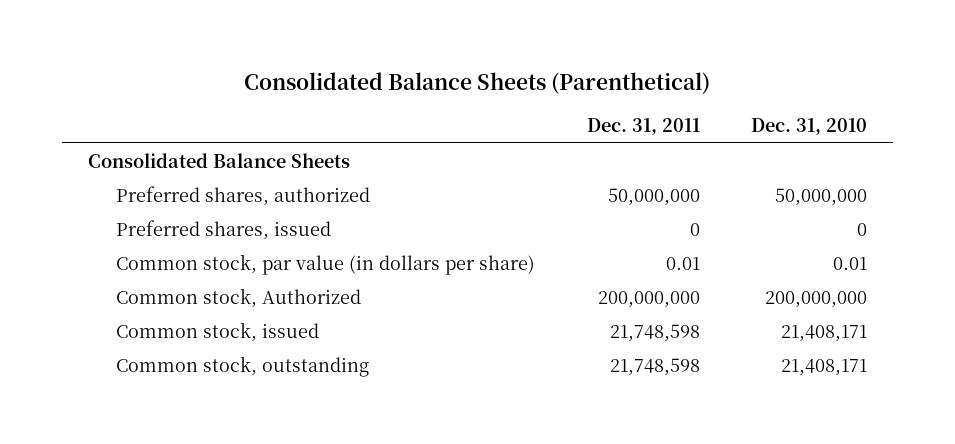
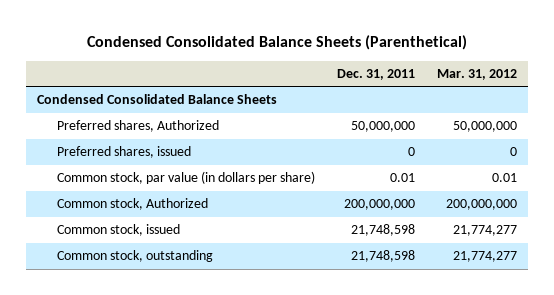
[244,72,711,95] Consolidated Balance Sheets (Parenthetical) -> [87,35,468,51] Condensed Consolidated Balance Sheets (Parenthetical)
[750,118,867,136] Dec. 31, 2010 -> none
none -> [436,69,517,81] Mar. 31, 2012
[87,152,350,168] Consolidated Balance Sheets -> [37,94,278,105] Condensed Consolidated Balance Sheets
[116,185,371,206] Preferred shares, authorized -> [57,120,220,133] Preferred shares, Authorized

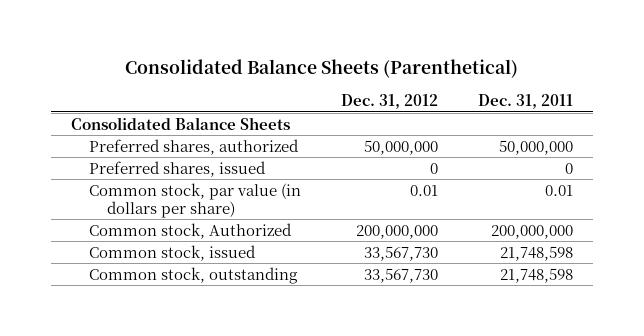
[87,35,468,51] Condensed Consolidated Balance Sheets (Parenthetical) -> [124,59,518,79] Consolidated Balance Sheets (Parenthetical)
[436,69,517,81] Mar. 31, 2012 -> none
none -> [340,94,438,110] Dec. 31, 2012
[37,94,278,105] Condensed Consolidated Balance Sheets -> [70,116,290,130] Consolidated Balance Sheets
[57,120,220,133] Preferred shares, Authorized -> [88,138,299,155] Preferred shares, authorized

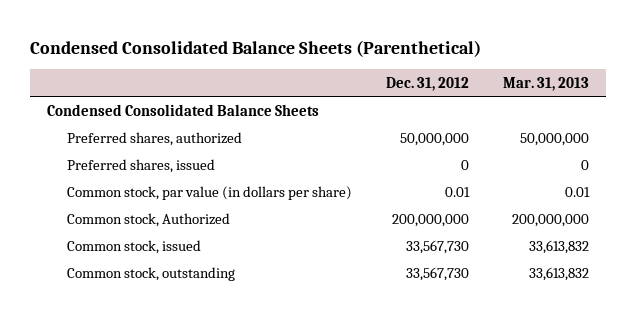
[124,59,518,79] Consolidated Balance Sheets (Parenthetical) -> [30,39,482,57] Condensed Consolidated Balance Sheets (Parenthetical)
[478,94,574,110] Dec. 31, 2011 -> none
none -> [503,76,590,91] Mar. 31, 2013
[70,116,290,130] Consolidated Balance Sheets -> [47,103,320,116] Condensed Consolidated Balance Sheets

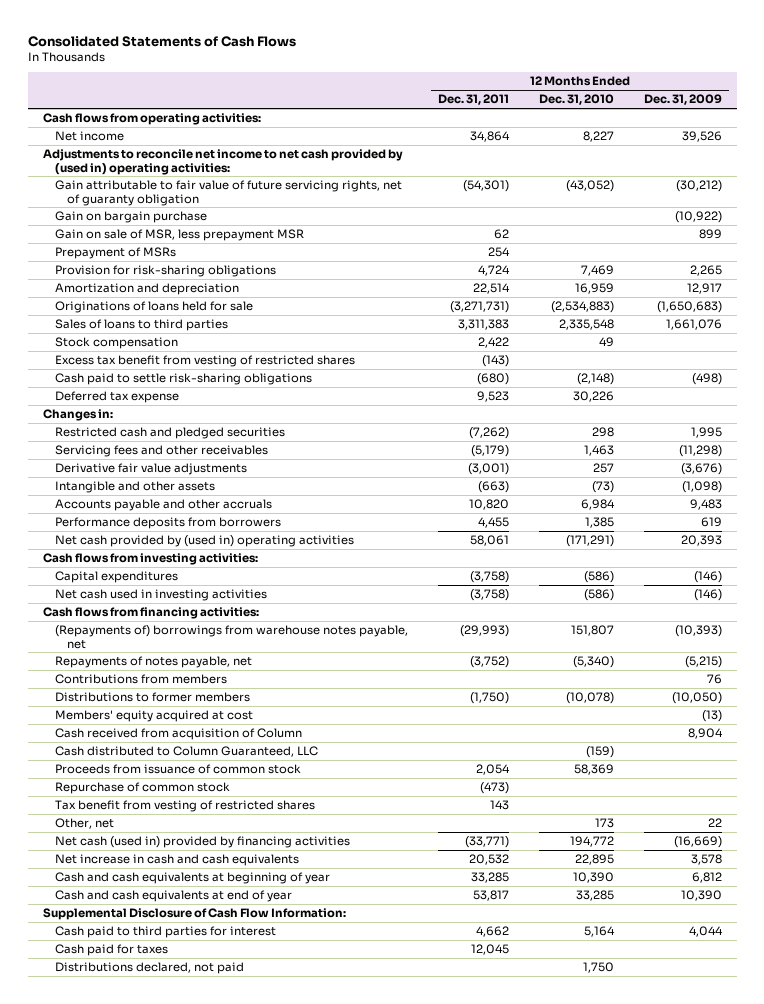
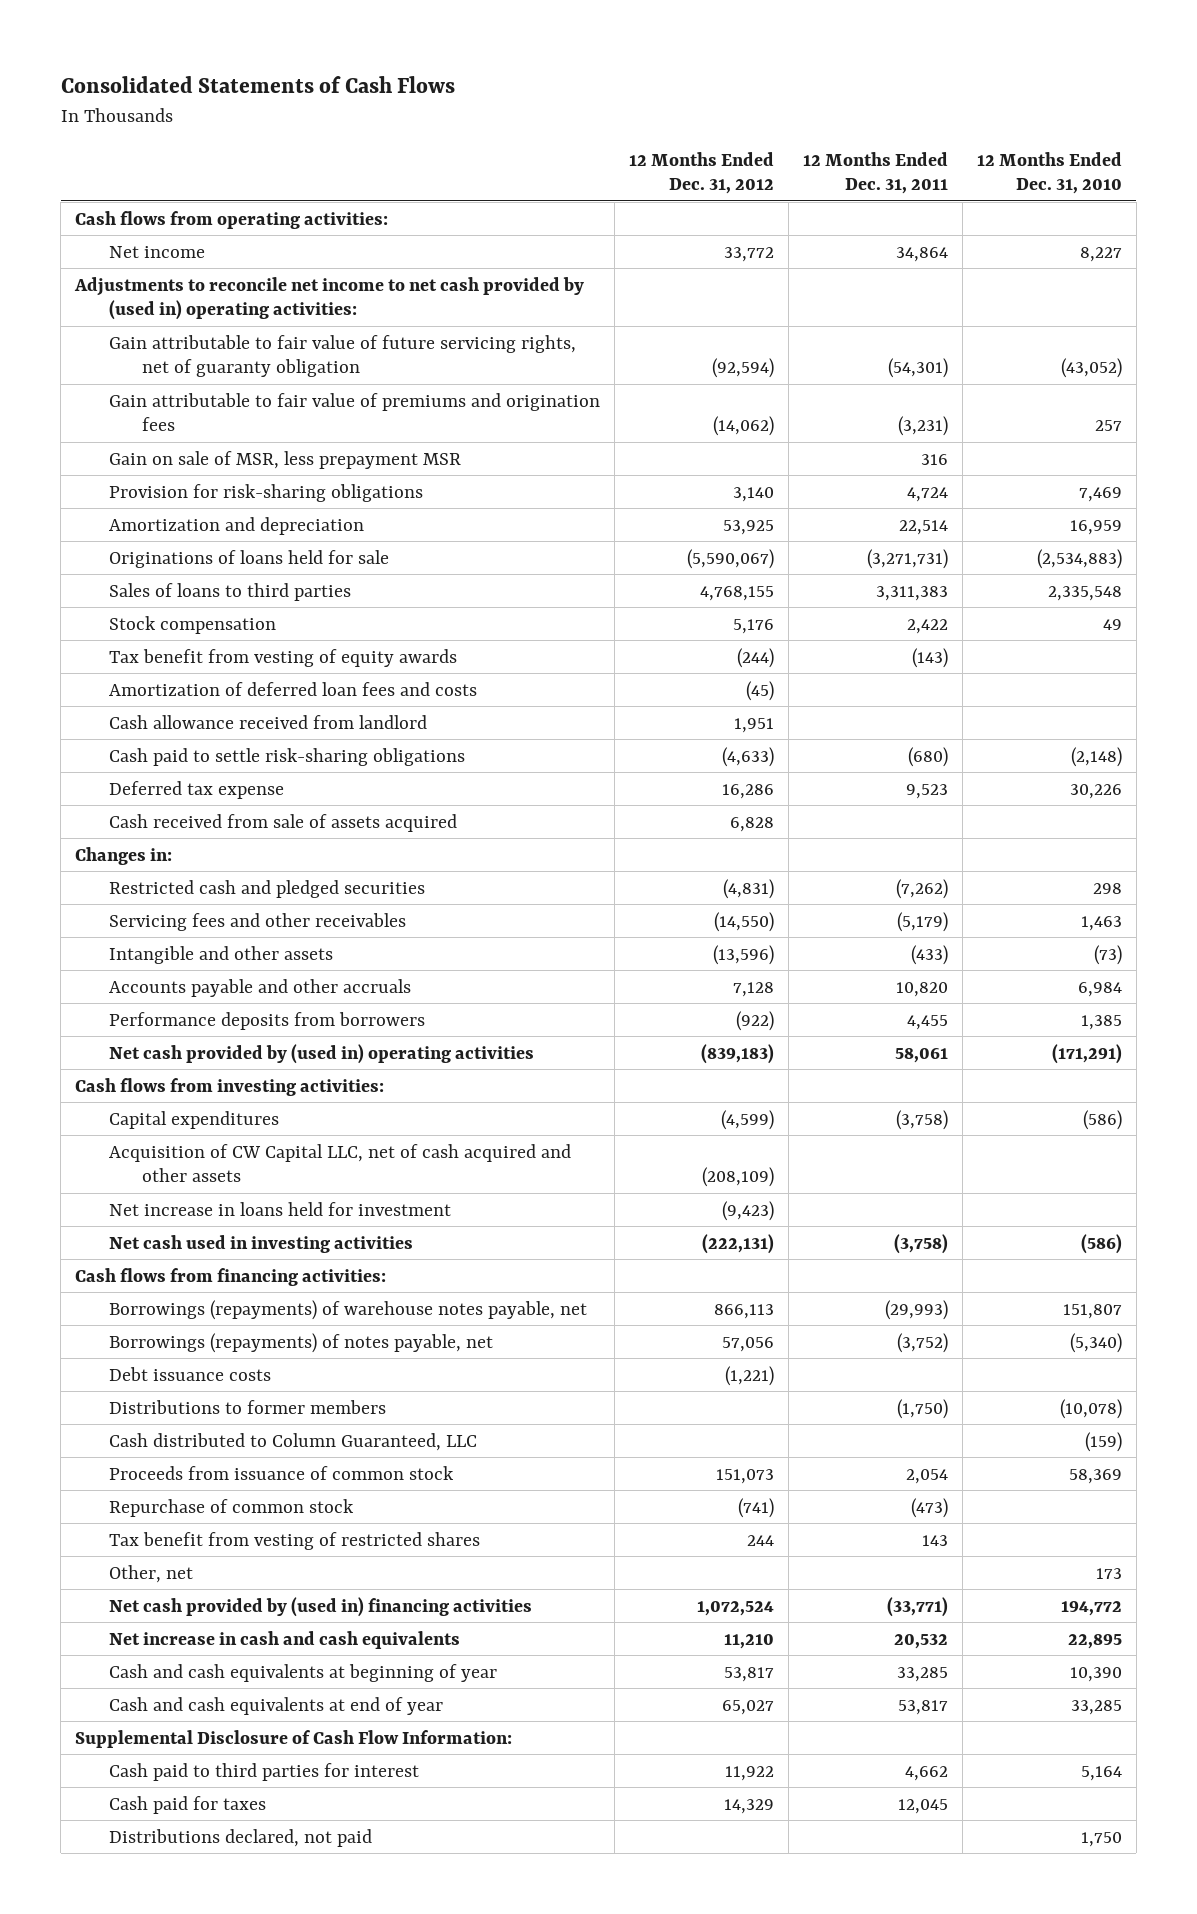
[643,94,722,106] Dec. 31, 2009 -> none
none -> [628,151,774,195] 12 Months Ended Dec. 31, 2012
[55,211,208,224] Gain on bargain purchase -> none
[55,247,177,260] Prepayment of MSRs -> none
none -> [108,392,600,432] Gain attributable to fair value of premiums and origination fees
[493,229,509,240] 62 -> [920,453,948,465] 316
[55,355,356,368] Excess tax benefit from vesting of restricted shares -> [108,648,457,667] Tax benefit from vesting of equity awards
none -> [108,681,477,696] Amortization of deferred loan fees and costs
none -> [108,714,427,729] Cash allowance received from landlord
none -> [108,813,457,832] Cash received from sale of assets acquired
[55,463,248,476] Derivative fair value adjustments -> none
[477,481,509,494] (663) -> [910,944,948,965] (433)
none -> [108,1143,571,1183] Acquisition of CW Capital LLC, net of cash acquired and other assets
none -> [108,1201,451,1216] Net increase in loans held for investment
[55,674,228,685] Contributions from members -> none
[55,625,409,649] (Repayments of) borrowings from warehouse notes payable, net -> [108,1299,587,1320] Borrowings (repayments) of warehouse notes payable, net
[55,656,253,669] Repayments of notes payable, net -> [108,1332,493,1353] Borrowings (repayments) of notes payable, net
none -> [108,1366,271,1381] Debt issuance costs
[55,710,254,723] Members' equity acquired at cost -> none
[55,728,303,741] Cash received from acquisition of Column -> none
[55,836,351,849] Net cash (used in) provided by financing activities -> [108,1596,532,1617] Net cash provided by (used in) financing activities

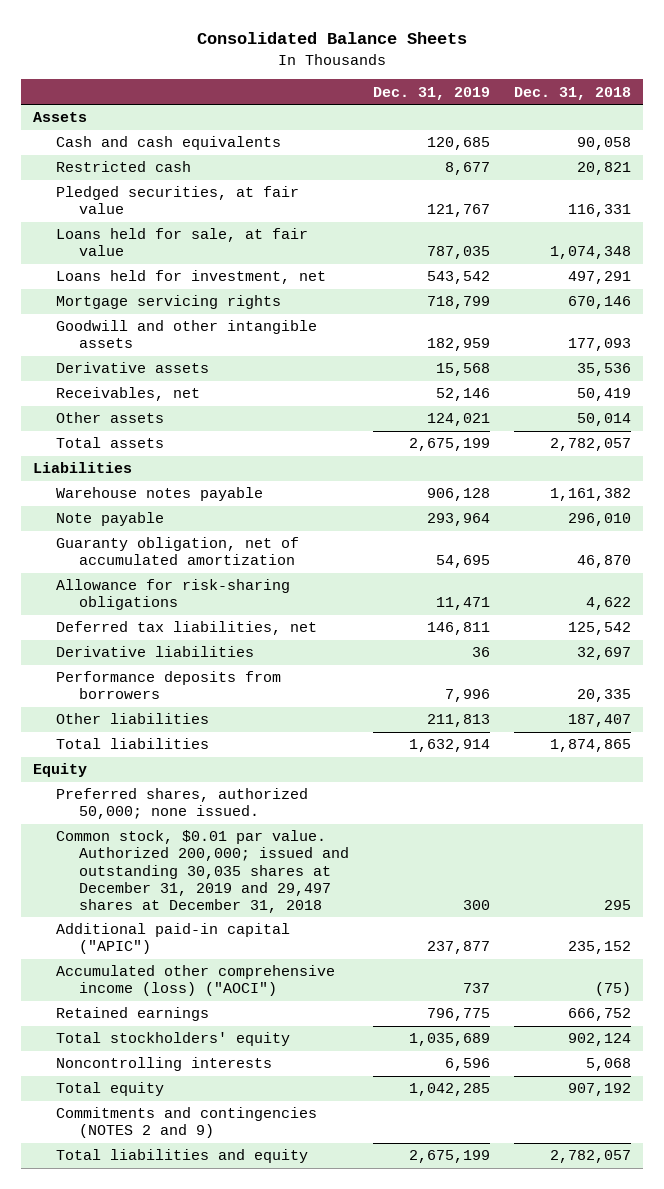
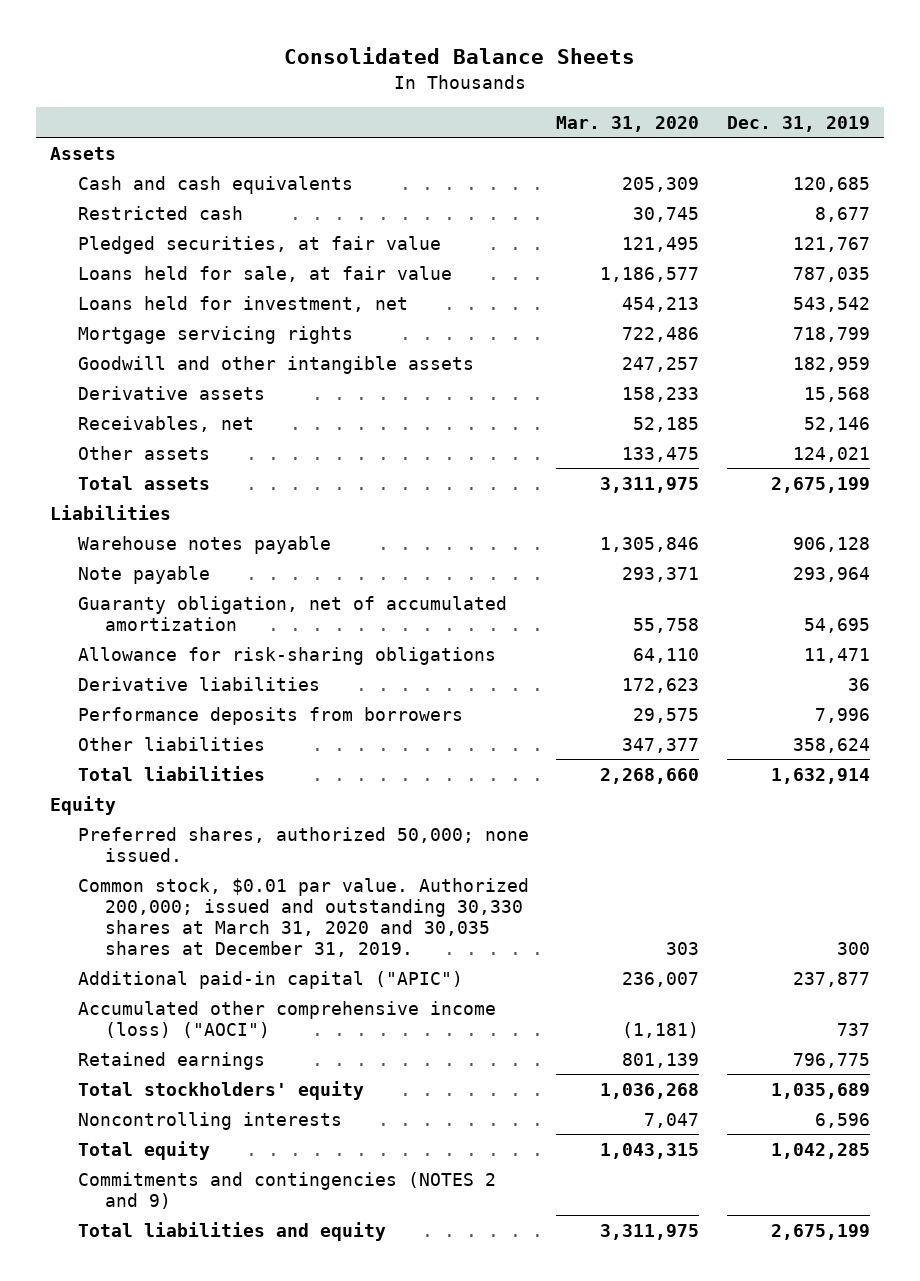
[513,86,631,100] Dec. 31, 2018 -> none
none -> [556,115,700,132] Mar. 31, 2020
[56,621,318,636] Deferred tax liabilities, net -> none
[426,714,490,728] 211,813 -> [793,737,871,753] 358,624
[56,830,349,913] Common stock, $0.01 par value. Authorized 200,000; issued and outstanding 30,035 shares at December 31, 2019 and 29,497 shares at December 31, 2018 -> [77,877,529,957] Common stock, $0.01 par value. Authorized 200,000; issued and outstanding 30,330 shares at March 31, 2020 and 30,035 shares at December 31, 2019.

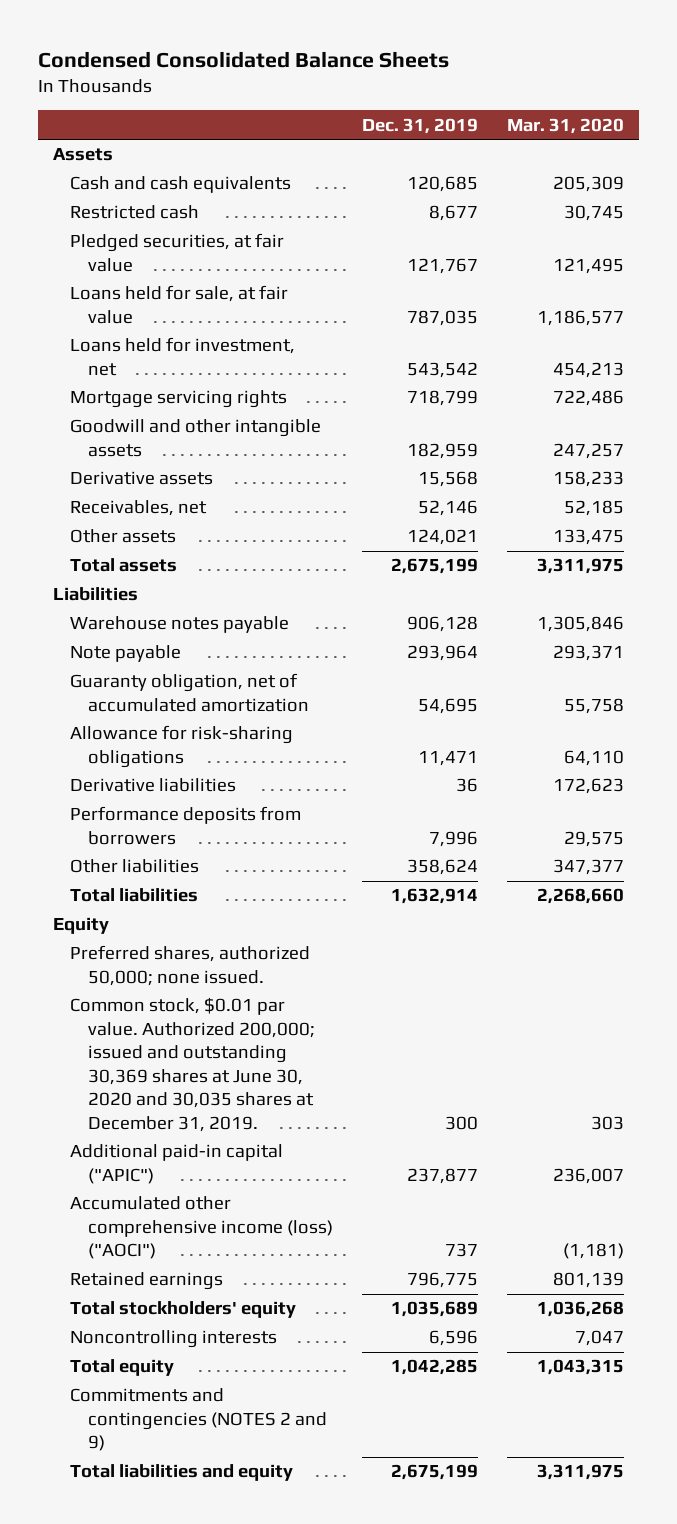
[284,47,636,65] Consolidated Balance Sheets -> [37,50,449,68] Condensed Consolidated Balance Sheets
[77,877,529,957] Common stock, $0.01 par value. Authorized 200,000; issued and outstanding 30,330 shares at March 31, 2020 and 30,035 shares at December 31, 2019. -> [70,997,315,1132] Common stock, $0.01 par value. Authorized 200,000; issued and outstanding 30,369 shares at June 30, 2020 and 30,035 shares at December 31, 2019.

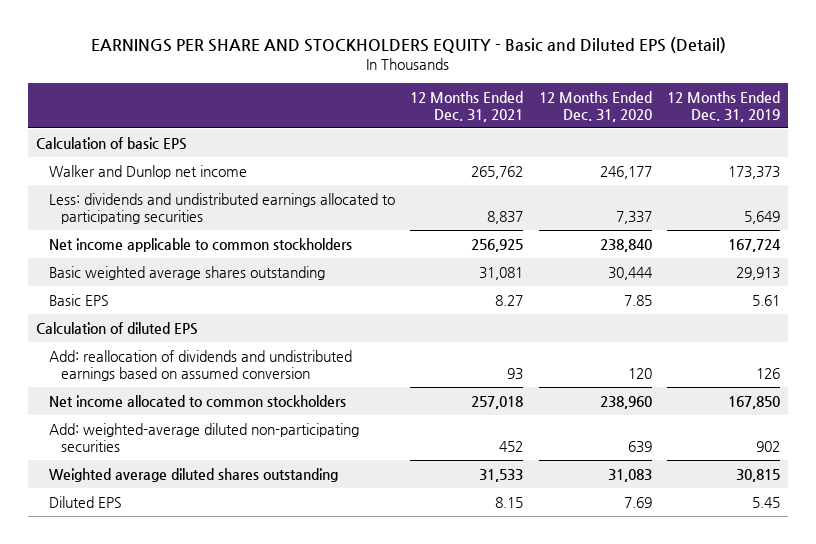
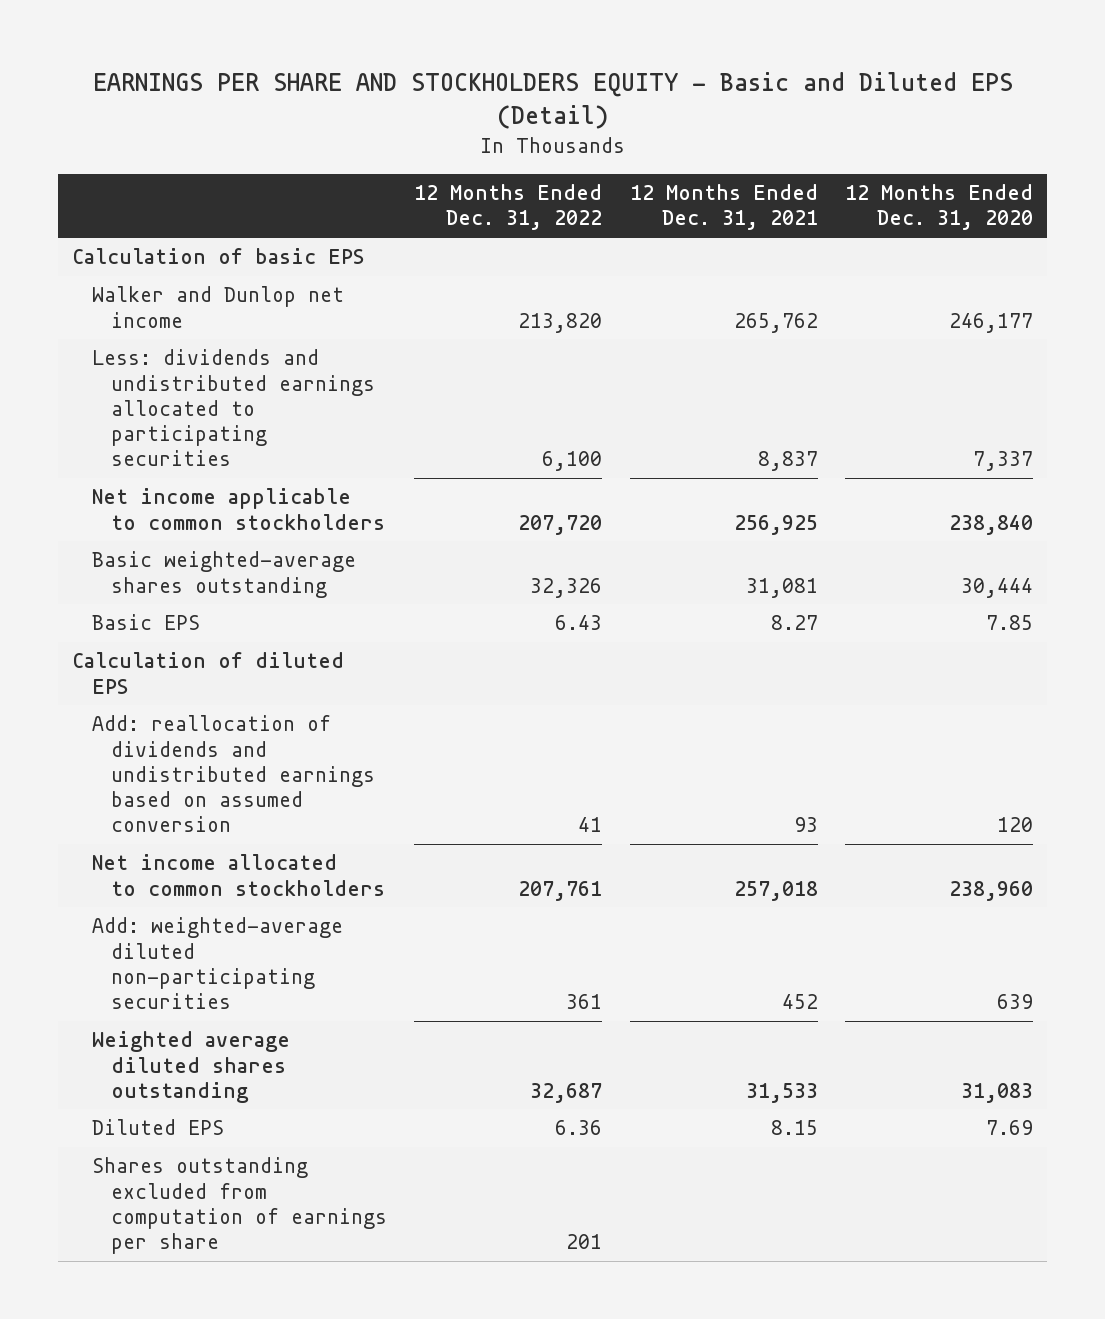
[666,90,780,122] 12 Months Ended Dec. 31, 2019 -> none
none -> [414,184,603,231] 12 Months Ended Dec. 31, 2022
[48,265,325,280] Basic weighted average shares outstanding -> [91,551,356,598] Basic weighted-average shares outstanding
none -> [91,1157,387,1254] Shares outstanding excluded from computation of earnings per share

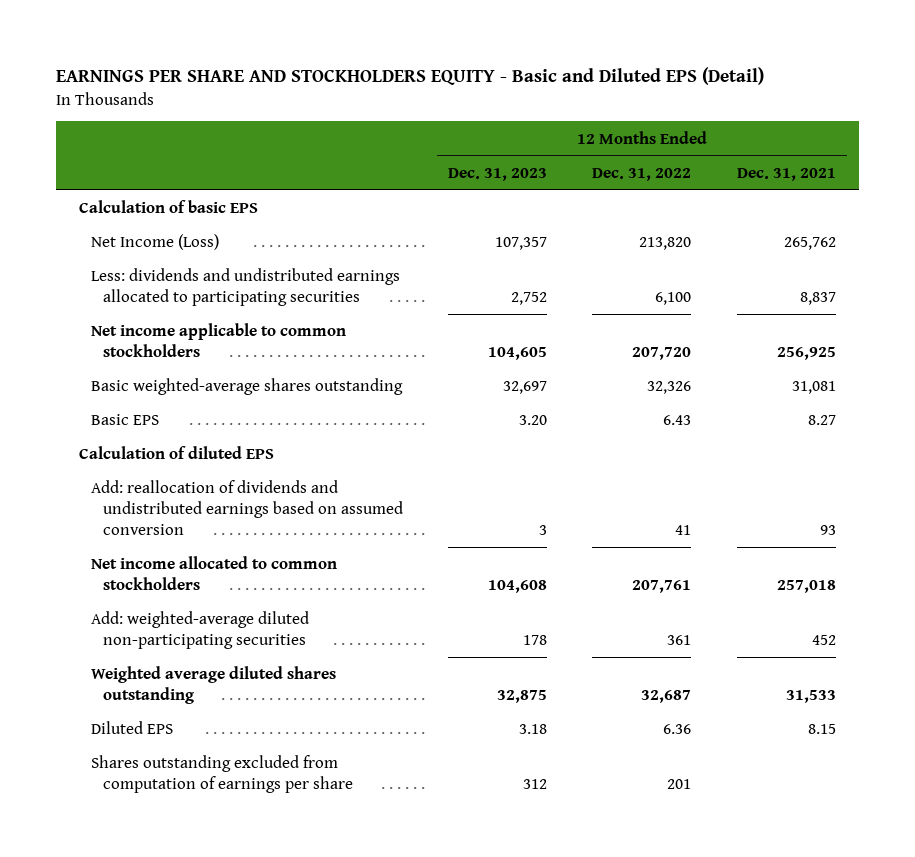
[845,184,1034,231] 12 Months Ended Dec. 31, 2020 -> none
none -> [448,167,548,181] Dec. 31, 2023
[91,286,344,328] Walker and Dunlop net income -> [90,234,219,251] Net Income (Loss)

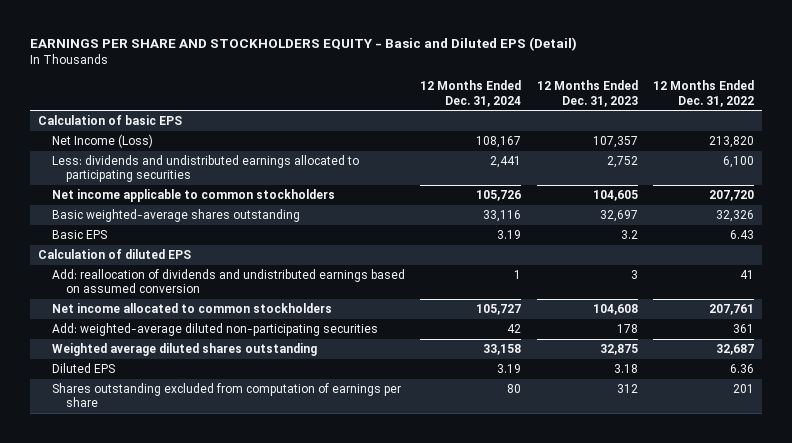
[736,167,836,181] Dec. 31, 2021 -> none
none -> [420,80,522,107] 12 Months Ended Dec. 31, 2024
[519,415,548,426] 3.20 -> [620,230,638,240] 3.2

